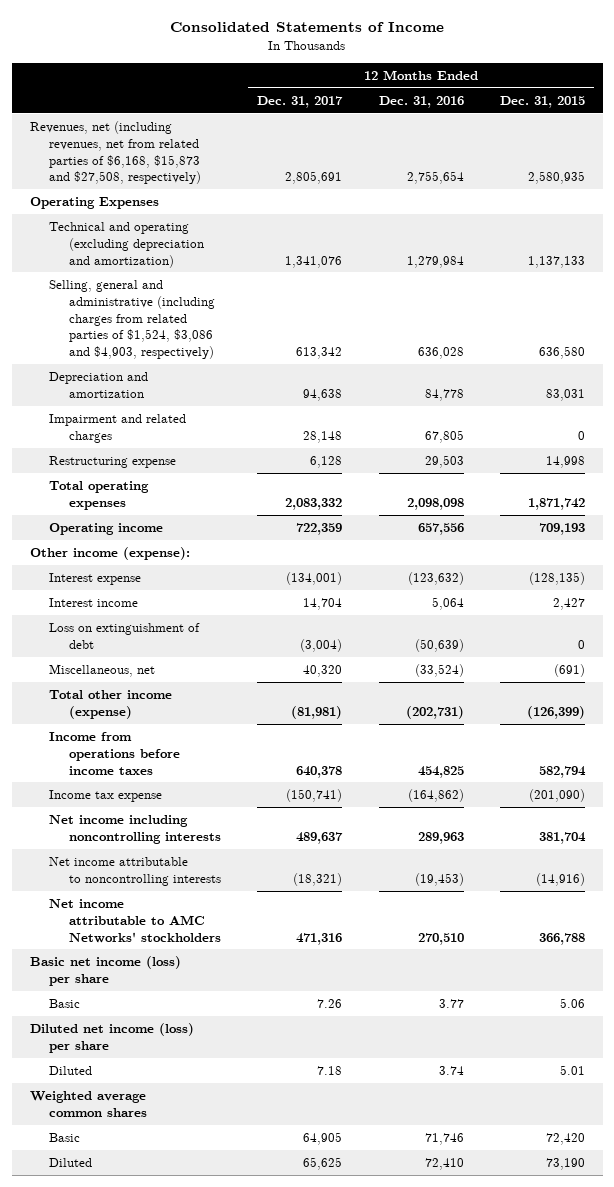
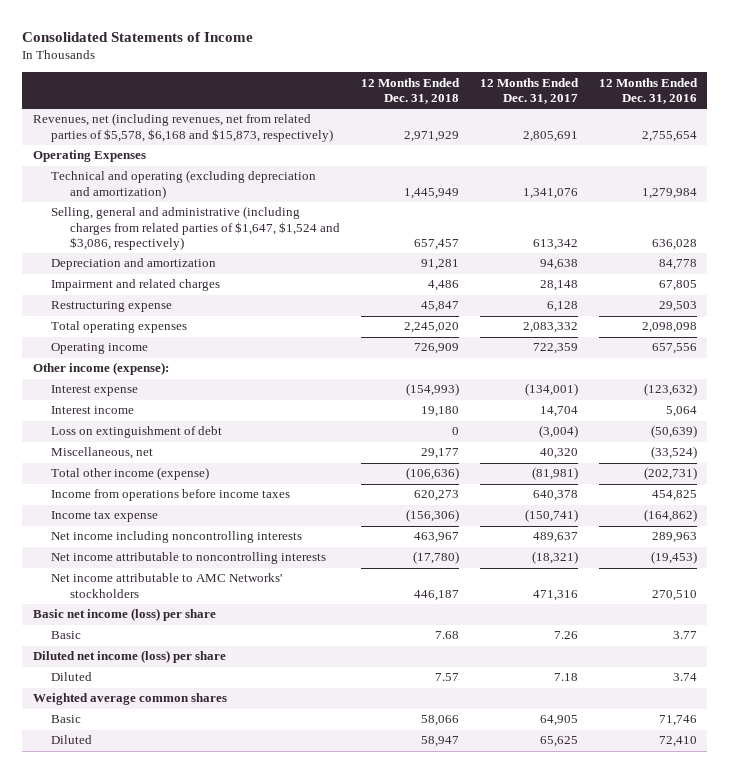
[499,95,585,108] Dec. 31, 2015 -> none
none -> [360,77,460,105] 12 Months Ended Dec. 31, 2018
[29,120,202,185] Revenues, net (including revenues, net from related parties of $6,168, $15,873 and $27,508, respectively) -> [32,113,334,142] Revenues, net (including revenues, net from related parties of $5,578, $6,168 and $15,873, respectively)
[49,279,216,360] Selling, general and administrative (including charges from related parties of $1,524, $3,086 and $4,903, respectively) -> [51,206,340,251] Selling, general and administrative (including charges from related parties of $1,647, $1,524 and $3,086, respectively)

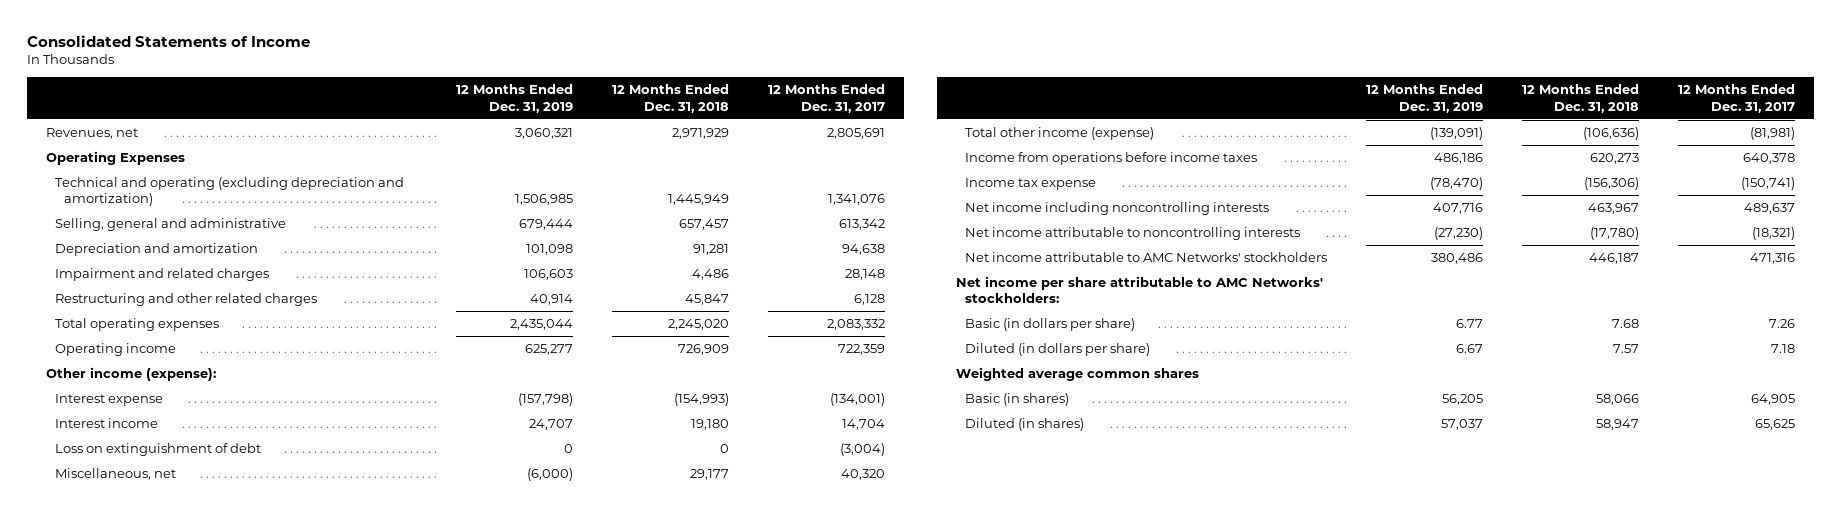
[598,77,698,105] 12 Months Ended Dec. 31, 2016 -> none
none -> [456,84,574,113] 12 Months Ended Dec. 31, 2019
[32,113,334,142] Revenues, net (including revenues, net from related parties of $5,578, $6,168 and $15,873, respectively) -> [46,127,139,139] Revenues, net
[51,206,340,251] Selling, general and administrative (including charges from related parties of $1,647, $1,524 and $3,086, respectively) -> [55,217,287,231] Selling, general and administrative
[51,301,173,313] Restructuring expense -> [55,292,318,306] Restructuring and other related charges
[32,650,226,664] Diluted net income (loss) per share -> none
[32,608,216,622] Basic net income (loss) per share -> [955,275,1323,304] Net income per share attributable to AMC Networks' stockholders:
[51,631,82,640] Basic -> [965,317,1136,331] Basic (in dollars per share)
[51,672,93,682] Diluted -> [965,342,1151,356] Diluted (in dollars per share)
[51,715,82,724] Basic -> [965,392,1070,406] Basic (in shares)
[51,735,93,745] Diluted -> [965,417,1085,431] Diluted (in shares)

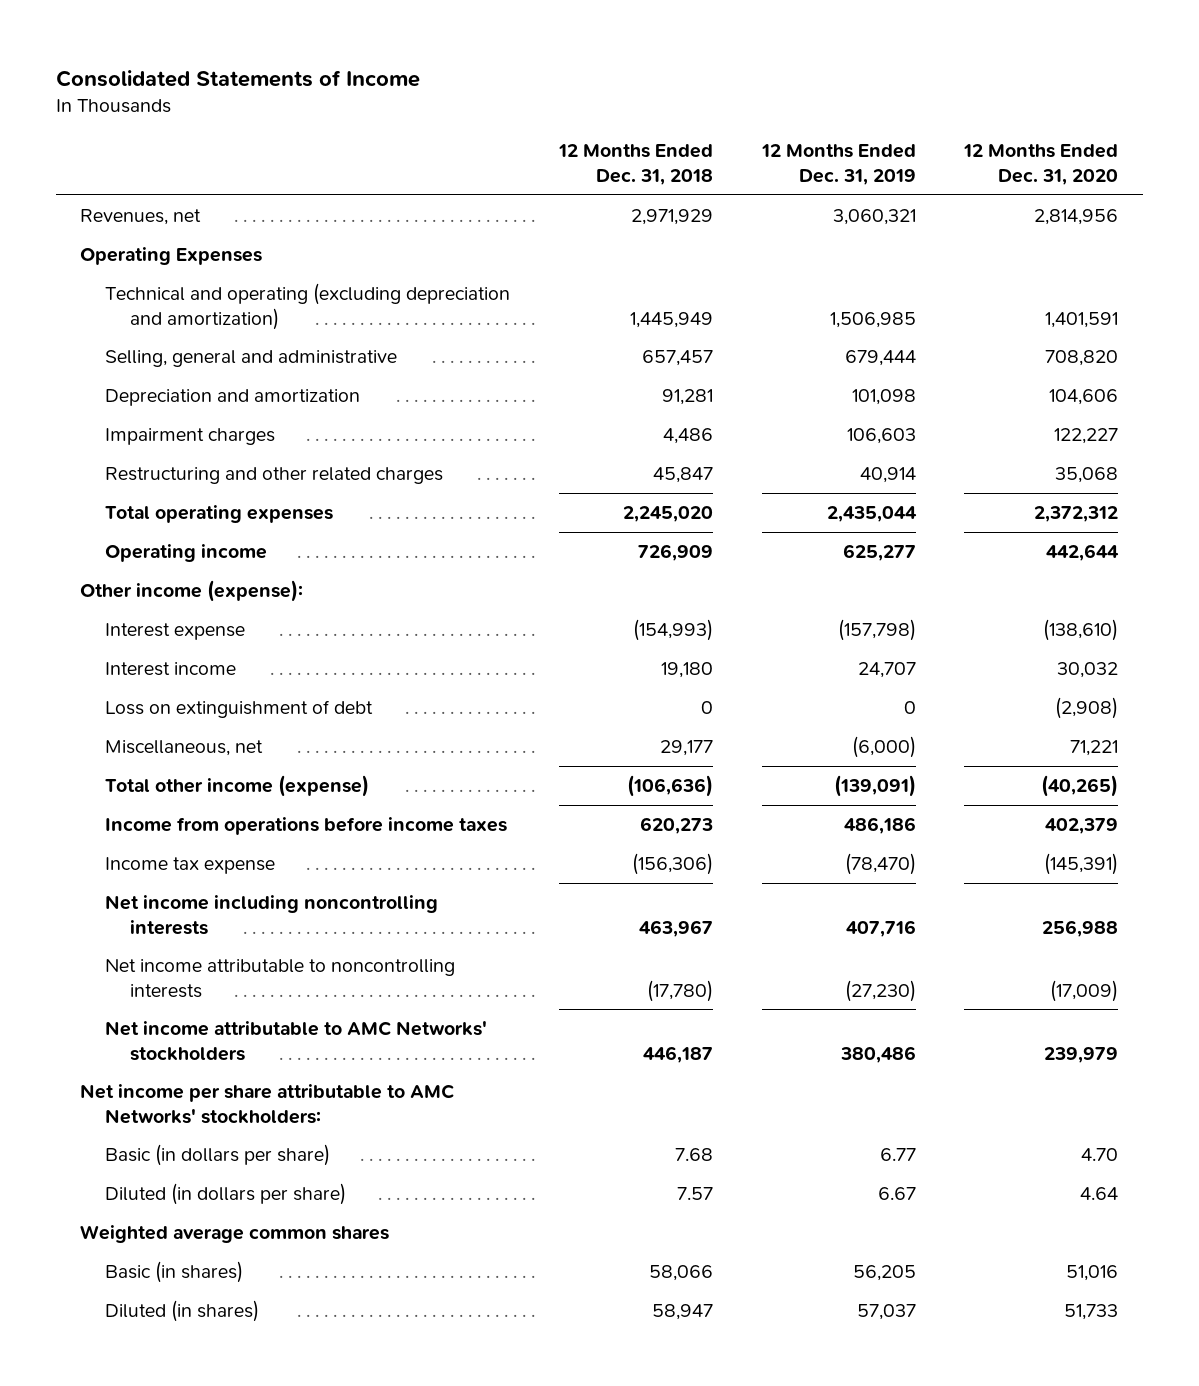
[767,84,885,113] 12 Months Ended Dec. 31, 2017 -> none
none -> [963,144,1119,185] 12 Months Ended Dec. 31, 2020
[55,267,270,281] Impairment and related charges -> [105,427,276,445] Impairment charges

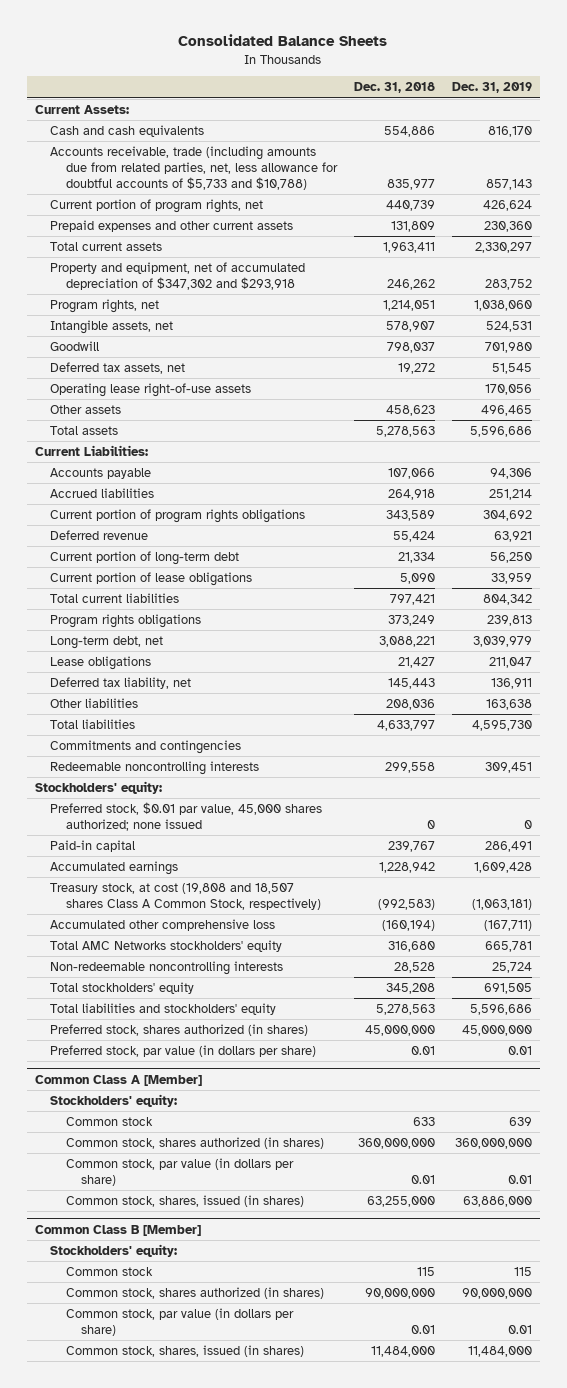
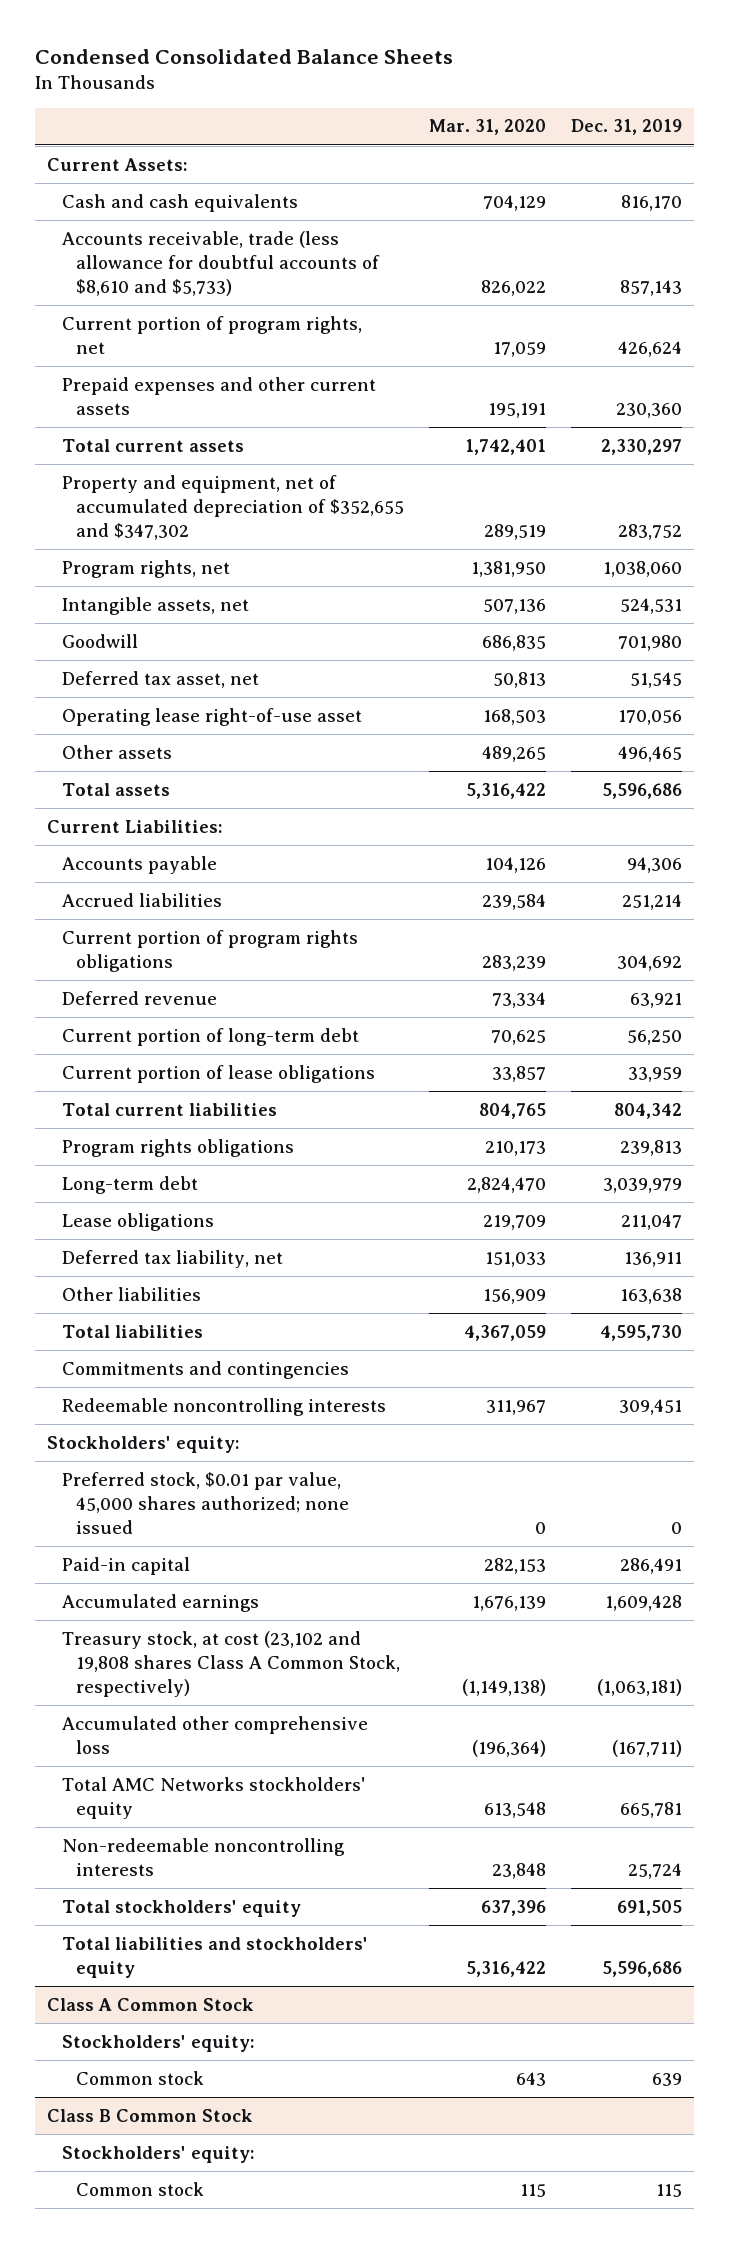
[178,34,388,47] Consolidated Balance Sheets -> [34,48,453,64] Condensed Consolidated Balance Sheets
[353,82,435,94] Dec. 31, 2018 -> none
none -> [428,119,546,136] Mar. 31, 2020
[50,146,338,190] Accounts receivable, trade (including amounts due from related parties, net, less allowance for doubtful accounts of $5,733 and $10,788) -> [61,230,381,296] Accounts receivable, trade (less allowance for doubtful accounts of $8,610 and $5,733)
[50,262,306,290] Property and equipment, net of accumulated depreciation of $347,302 and $293,918 -> [61,474,405,540] Property and equipment, net of accumulated depreciation of $352,655 and $347,302
[50,362,186,375] Deferred tax assets, net -> [61,670,259,688] Deferred tax asset, net
[50,383,252,398] Operating lease right-of-use assets -> [61,707,362,726] Operating lease right-of-use asset
[50,636,164,650] Long-term debt, net -> [61,1175,198,1194] Long-term debt
[50,883,321,910] Treasury stock, at cost (19,808 and 18,507 shares Class A Common Stock, respectively) -> [61,1630,401,1697] Treasury stock, at cost (23,102 and 19,808 shares Class A Common Stock, respectively)
[50,1024,309,1037] Preferred stock, shares authorized (in shares) -> none
[50,1045,317,1058] Preferred stock, par value (in dollars per share) -> none
[35,1075,203,1087] Common Class A [Member] -> [47,1997,255,2011] Class A Common Stock
[65,1137,324,1150] Common stock, shares authorized (in shares) -> none
[65,1158,294,1186] Common stock, par value (in dollars per share) -> none
[65,1195,304,1208] Common stock, shares, issued (in shares) -> none
[35,1225,202,1237] Common Class B [Member] -> [47,2108,254,2122] Class B Common Stock
[65,1287,324,1300] Common stock, shares authorized (in shares) -> none
[65,1308,294,1336] Common stock, par value (in dollars per share) -> none
[65,1345,304,1358] Common stock, shares, issued (in shares) -> none

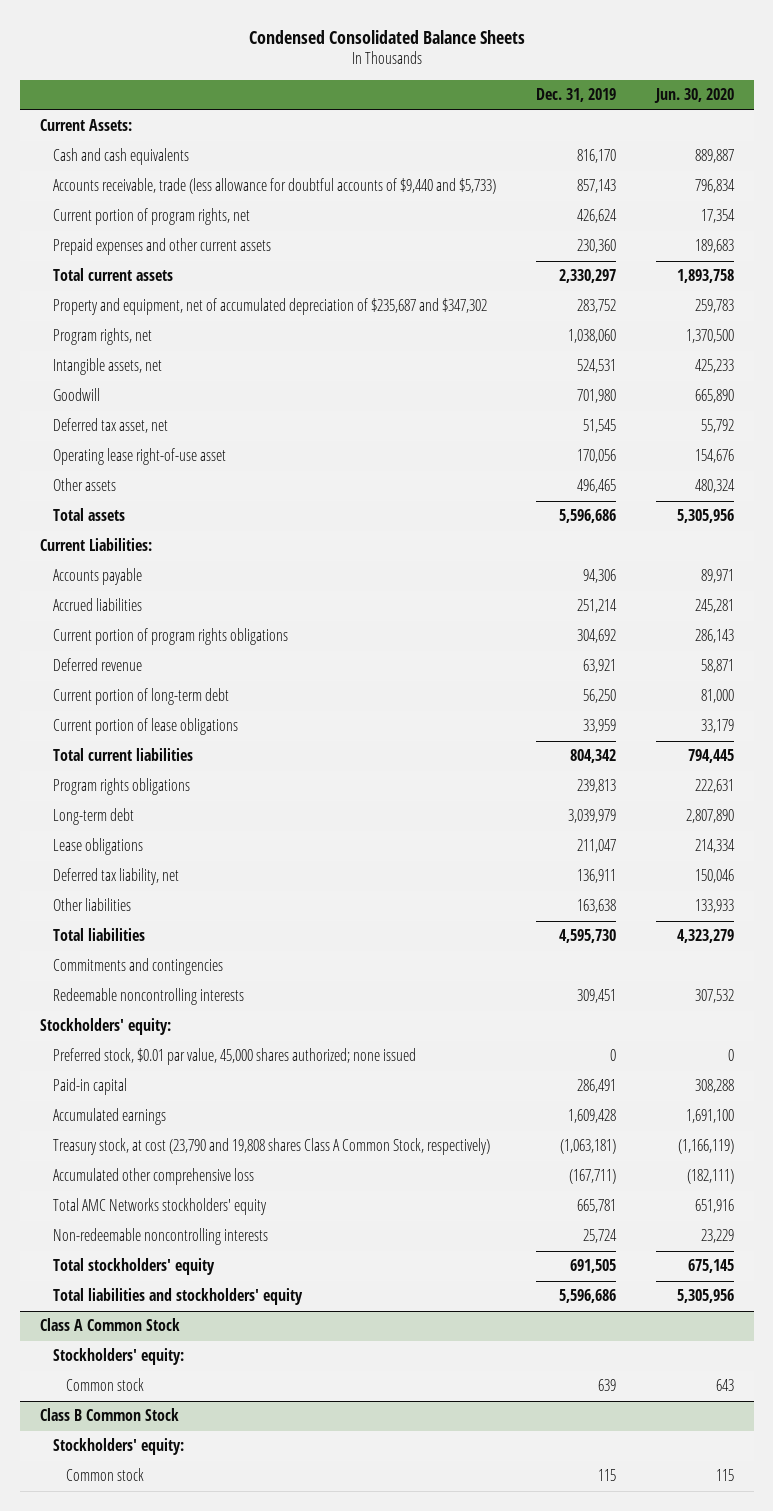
[428,119,546,136] Mar. 31, 2020 -> none
none -> [653,88,734,104] Jun. 30, 2020
[61,230,381,296] Accounts receivable, trade (less allowance for doubtful accounts of $8,610 and $5,733) -> [52,178,496,195] Accounts receivable, trade (less allowance for doubtful accounts of $9,440 and $5,733)
[61,474,405,540] Property and equipment, net of accumulated depreciation of $352,655 and $347,302 -> [52,298,487,316] Property and equipment, net of accumulated depreciation of $235,687 and $347,302
[61,1630,401,1697] Treasury stock, at cost (23,102 and 19,808 shares Class A Common Stock, respectively) -> [52,1138,490,1156] Treasury stock, at cost (23,790 and 19,808 shares Class A Common Stock, respectively)

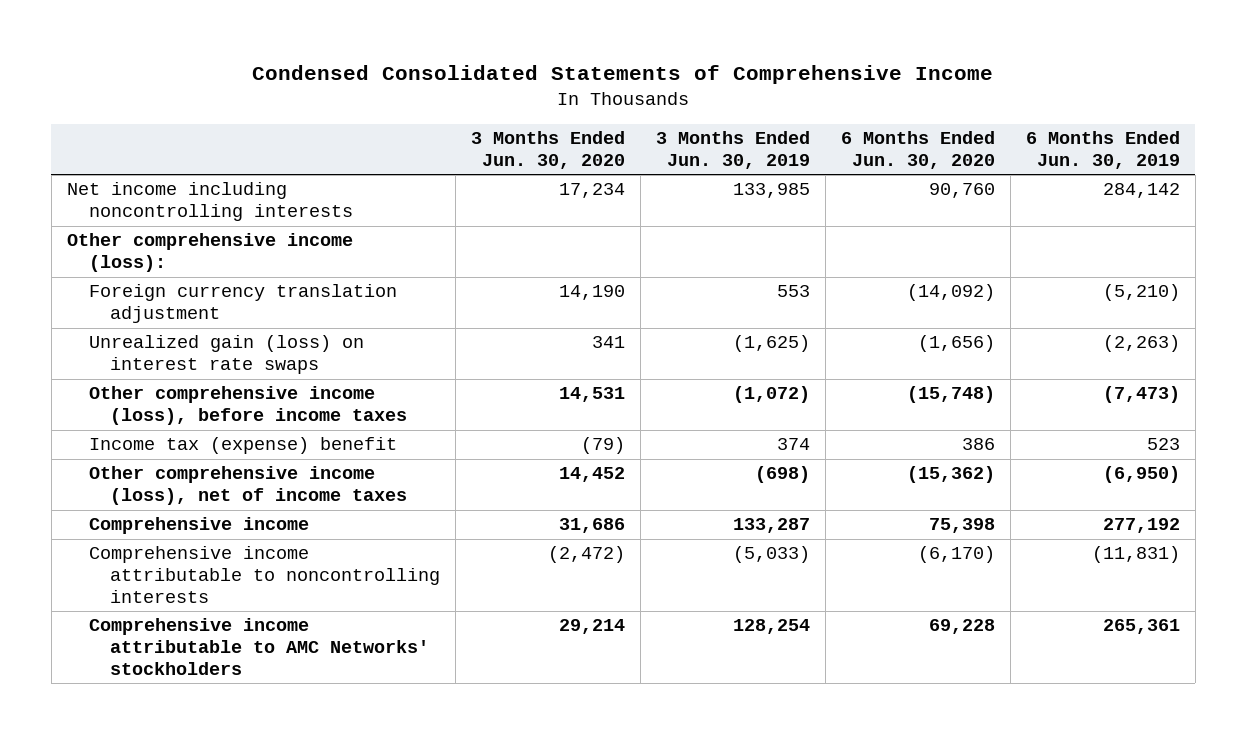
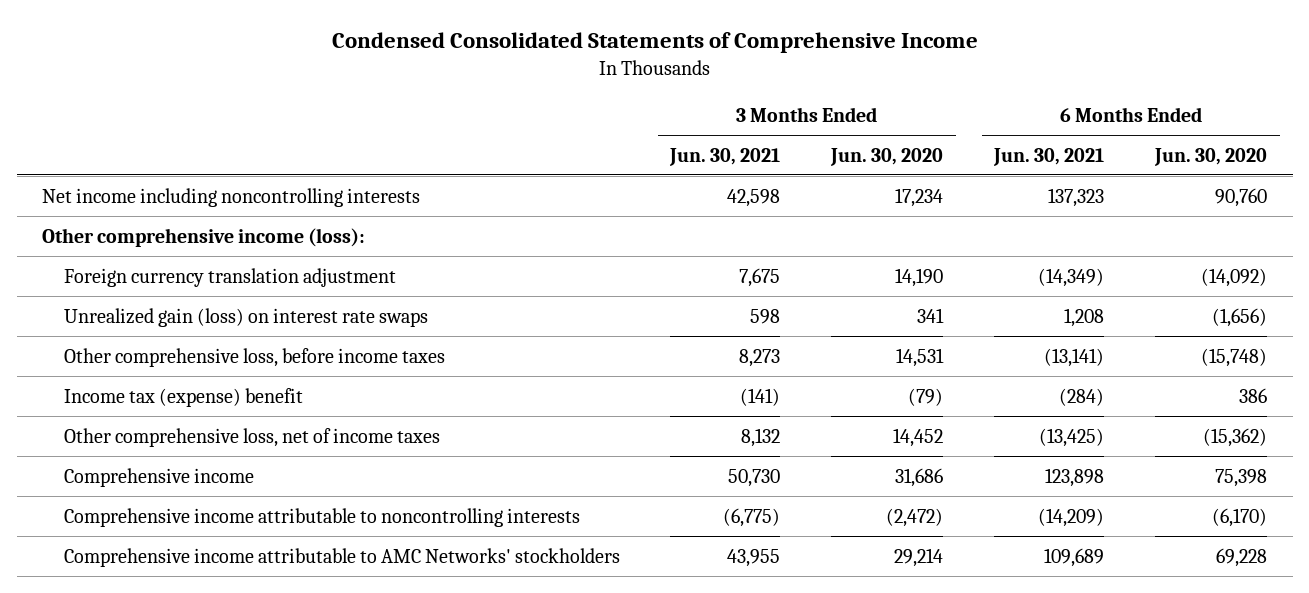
[655,130,810,169] 3 Months Ended Jun. 30, 2019 -> none
[1025,130,1180,169] 6 Months Ended Jun. 30, 2019 -> none
none -> [669,147,781,166] Jun. 30, 2021
none -> [993,147,1105,166] Jun. 30, 2021
[88,386,408,426] Other comprehensive income (loss), before income taxes -> [63,347,445,367] Other comprehensive loss, before income taxes
[88,466,408,506] Other comprehensive income (loss), net of income taxes -> [63,427,440,447] Other comprehensive loss, net of income taxes

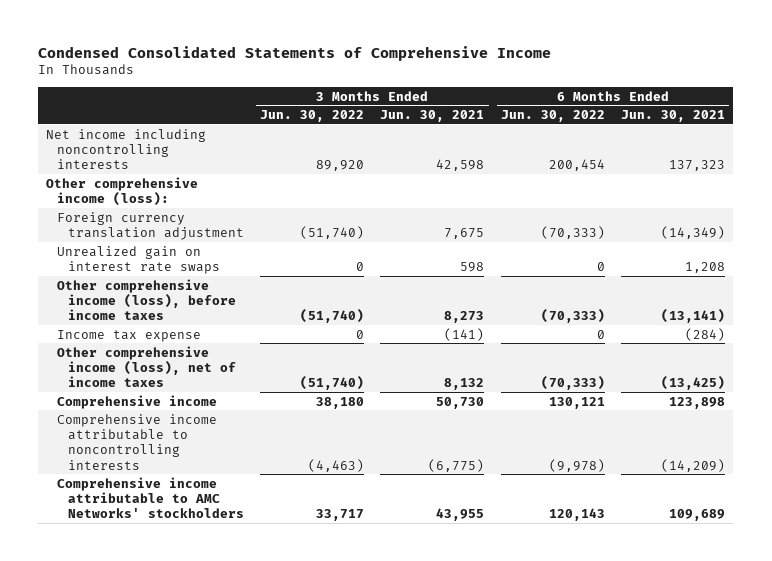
[830,147,944,166] Jun. 30, 2020 -> none
[1154,147,1268,166] Jun. 30, 2020 -> none
none -> [259,109,364,122] Jun. 30, 2022
none -> [500,109,605,122] Jun. 30, 2022
[63,307,428,327] Unrealized gain (loss) on interest rate swaps -> [56,245,220,274] Unrealized gain on interest rate swaps
[63,347,445,367] Other comprehensive loss, before income taxes -> [56,278,236,321] Other comprehensive income (loss), before income taxes
[63,387,303,407] Income tax (expense) benefit -> [56,329,201,342] Income tax expense
[63,427,440,447] Other comprehensive loss, net of income taxes -> [56,345,236,388] Other comprehensive income (loss), net of income taxes

